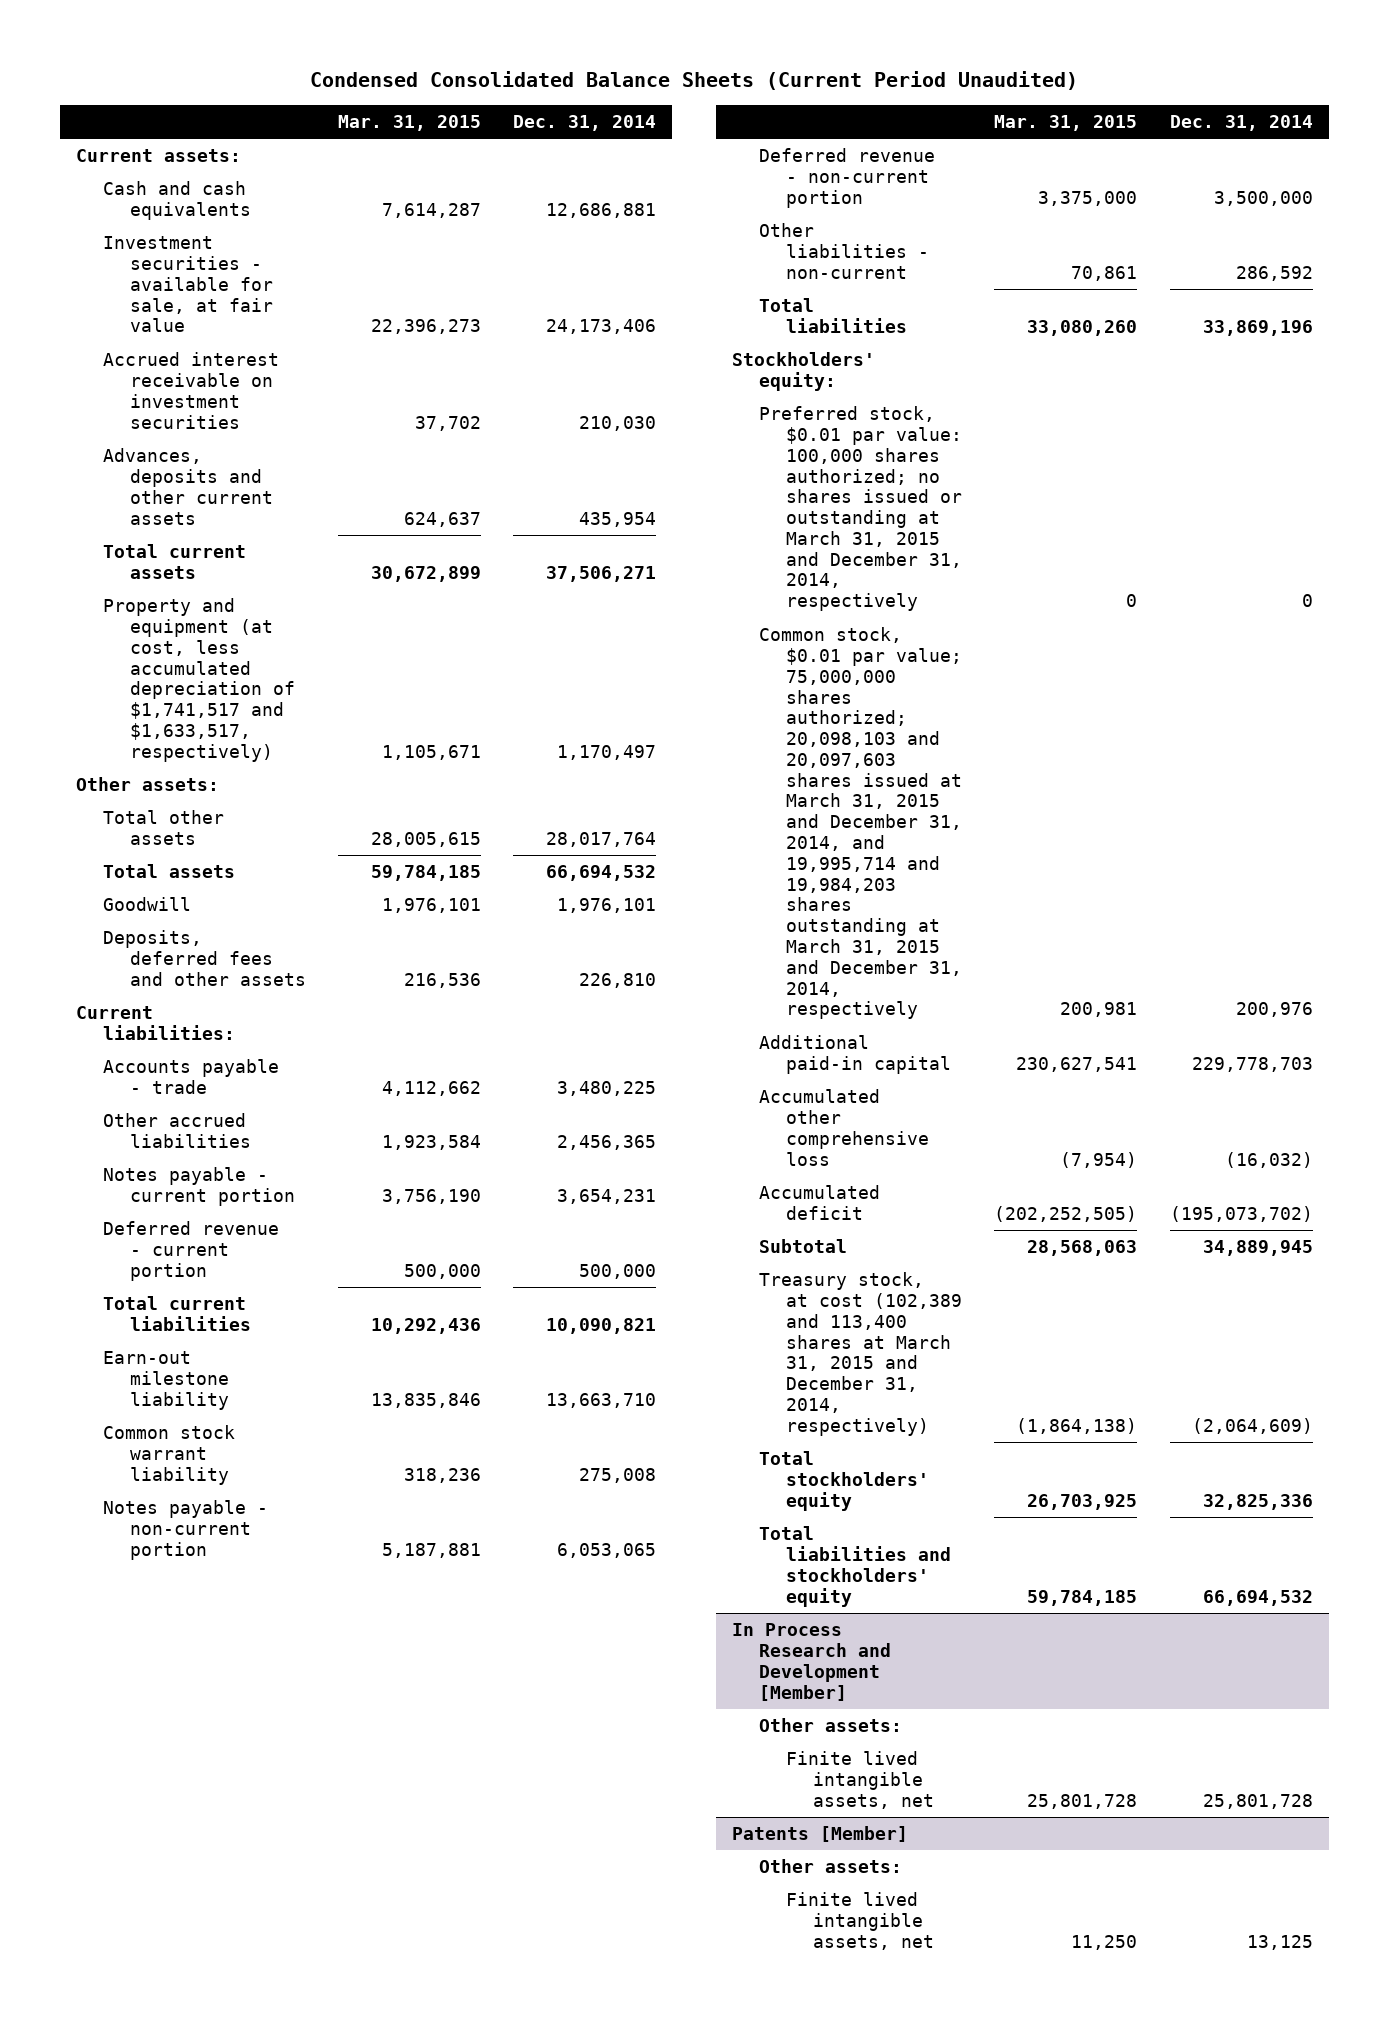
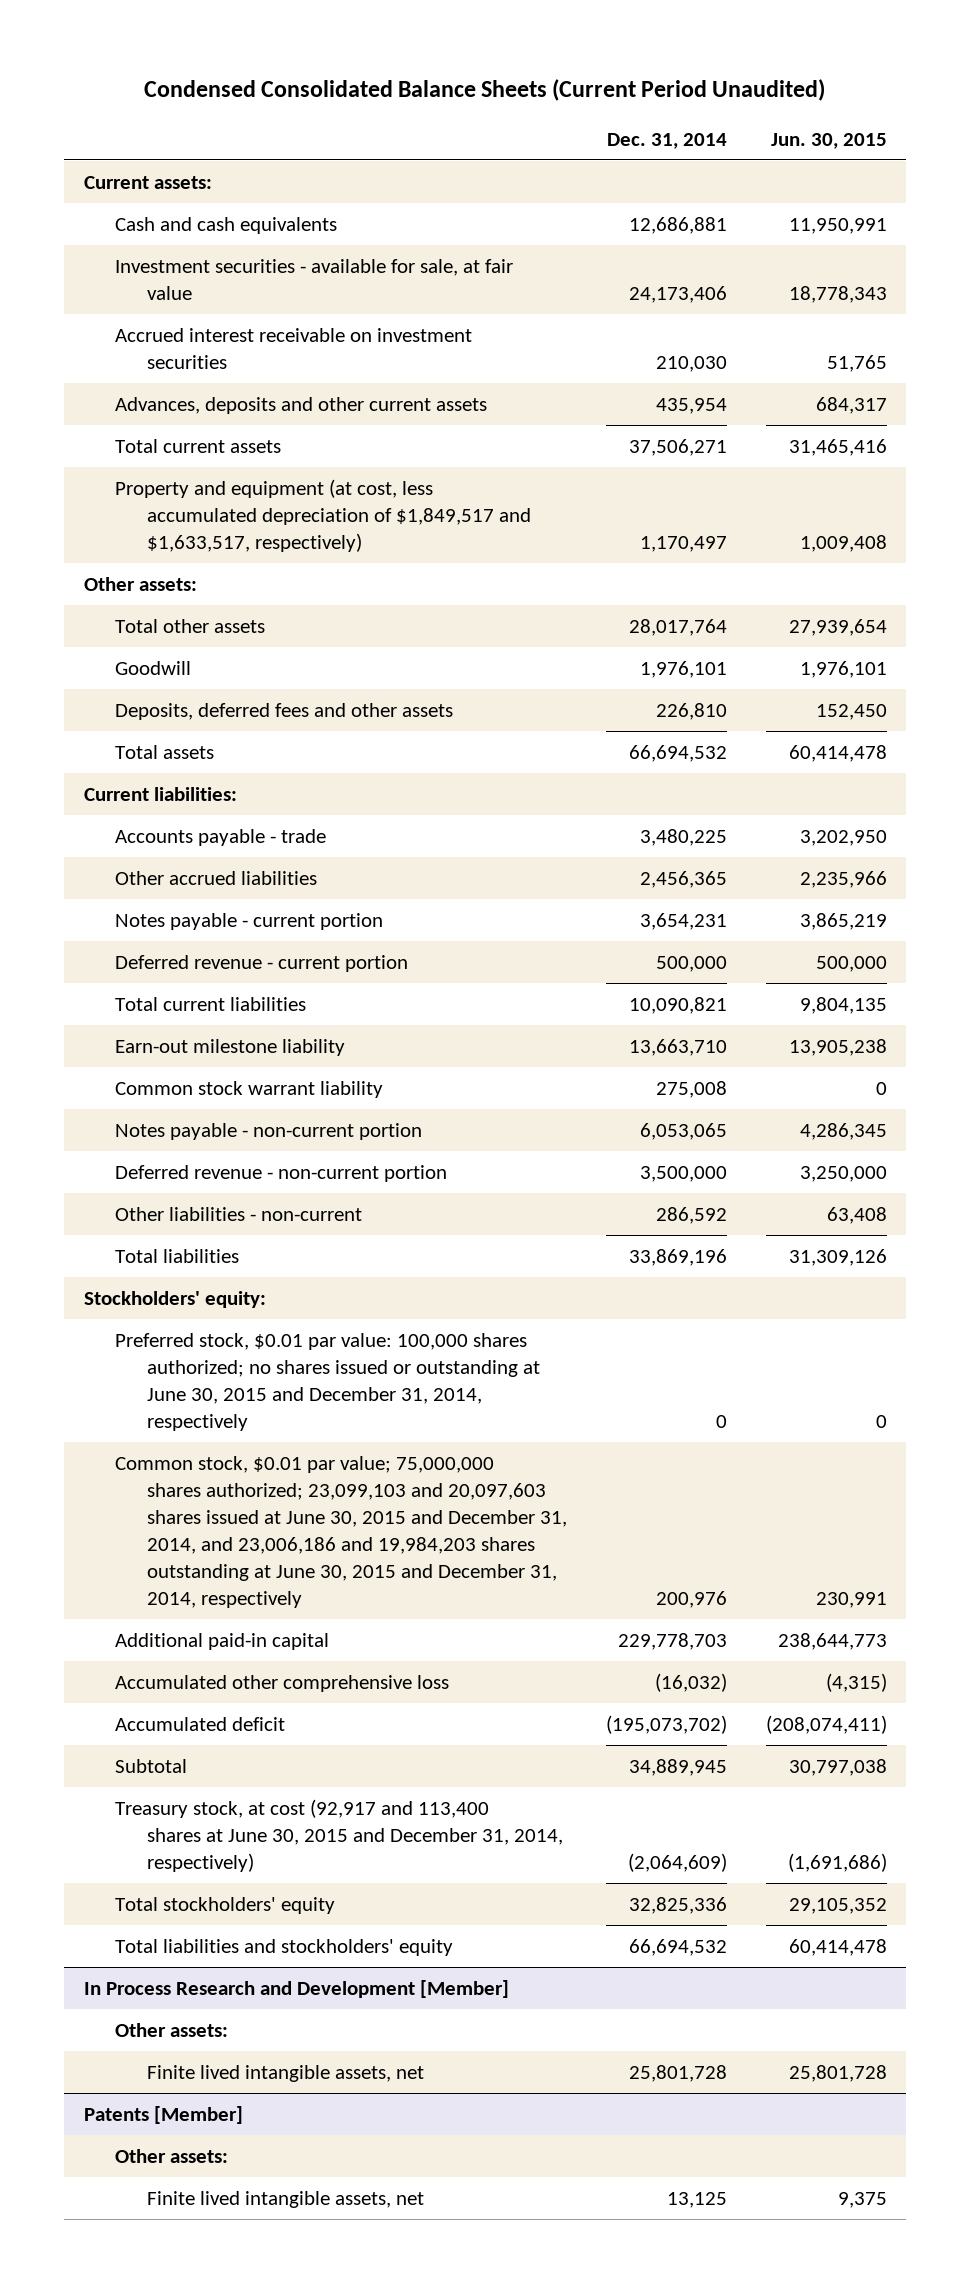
[338,114,482,131] Mar. 31, 2015 -> none
none -> [770,132,887,149] Jun. 30, 2015
[102,598,295,762] Property and equipment (at cost, less accumulated depreciation of $1,741,517 and $1,633,517, respectively) -> [115,478,531,552] Property and equipment (at cost, less accumulated depreciation of $1,849,517 and $1,633,517, respectively)
[102,864,235,879] Total assets -> [115,744,215,759] Total assets
[759,406,963,612] Preferred stock, $0.01 par value: 100,000 shares authorized; no shares issued or outstanding at March 31, 2015 and December 31, 2014, respectively -> [115,1332,540,1431] Preferred stock, $0.01 par value: 100,000 shares authorized; no shares issued or outstanding at June 30, 2015 and December 31, 2014, respectively
[759,627,963,1020] Common stock, $0.01 par value; 75,000,000 shares authorized; 20,098,103 and 20,097,603 shares issued at March 31, 2015 and December 31, 2014, and 19,995,714 and 19,984,203 shares outstanding at March 31, 2015 and December 31, 2014, respectively -> [115,1455,567,1608] Common stock, $0.01 par value; 75,000,000 shares authorized; 23,099,103 and 20,097,603 shares issued at June 30, 2015 and December 31, 2014, and 23,006,186 and 19,984,203 shares outstanding at June 30, 2015 and December 31, 2014, respectively
[759,1272,963,1436] Treasury stock, at cost (102,389 and 113,400 shares at March 31, 2015 and December 31, 2014, respectively) -> [115,1798,563,1872] Treasury stock, at cost (92,917 and 113,400 shares at June 30, 2015 and December 31, 2014, respectively)

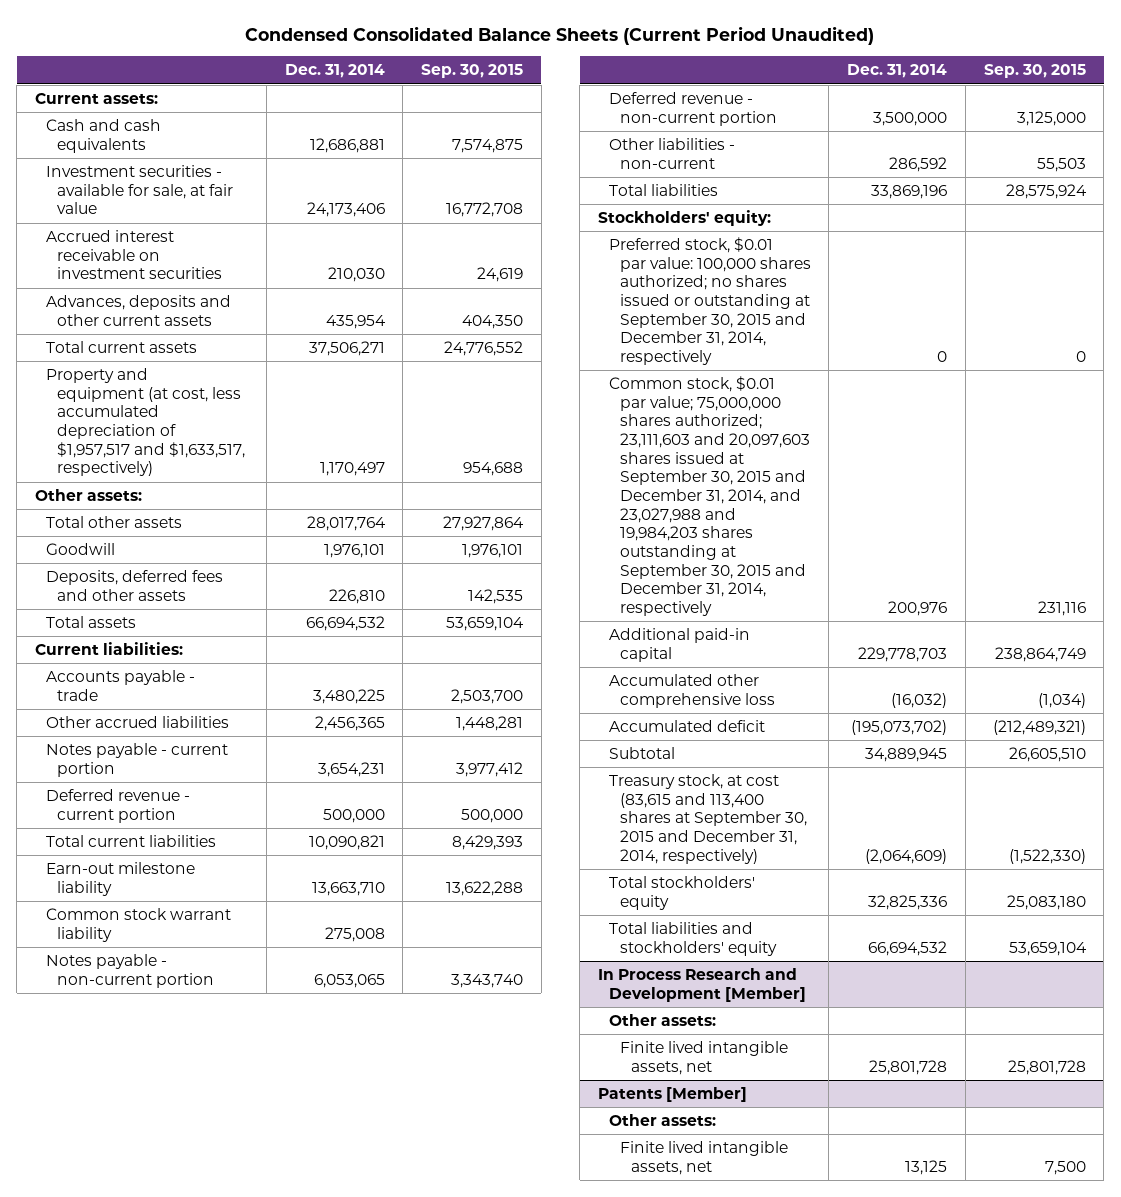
[770,132,887,149] Jun. 30, 2015 -> none
none -> [420,64,523,79] Sep. 30, 2015
[115,478,531,552] Property and equipment (at cost, less accumulated depreciation of $1,849,517 and $1,633,517, respectively) -> [46,368,246,477] Property and equipment (at cost, less accumulated depreciation of $1,957,517 and $1,633,517, respectively)
[115,1332,540,1431] Preferred stock, $0.01 par value: 100,000 shares authorized; no shares issued or outstanding at June 30, 2015 and December 31, 2014, respectively -> [608,237,811,365] Preferred stock, $0.01 par value: 100,000 shares authorized; no shares issued or outstanding at September 30, 2015 and December 31, 2014, respectively
[115,1455,567,1608] Common stock, $0.01 par value; 75,000,000 shares authorized; 23,099,103 and 20,097,603 shares issued at June 30, 2015 and December 31, 2014, and 23,006,186 and 19,984,203 shares outstanding at June 30, 2015 and December 31, 2014, respectively -> [608,376,810,616] Common stock, $0.01 par value; 75,000,000 shares authorized; 23,111,603 and 20,097,603 shares issued at September 30, 2015 and December 31, 2014, and 23,027,988 and 19,984,203 shares outstanding at September 30, 2015 and December 31, 2014, respectively
[115,1798,563,1872] Treasury stock, at cost (92,917 and 113,400 shares at June 30, 2015 and December 31, 2014, respectively) -> [608,774,807,864] Treasury stock, at cost (83,615 and 113,400 shares at September 30, 2015 and December 31, 2014, respectively)

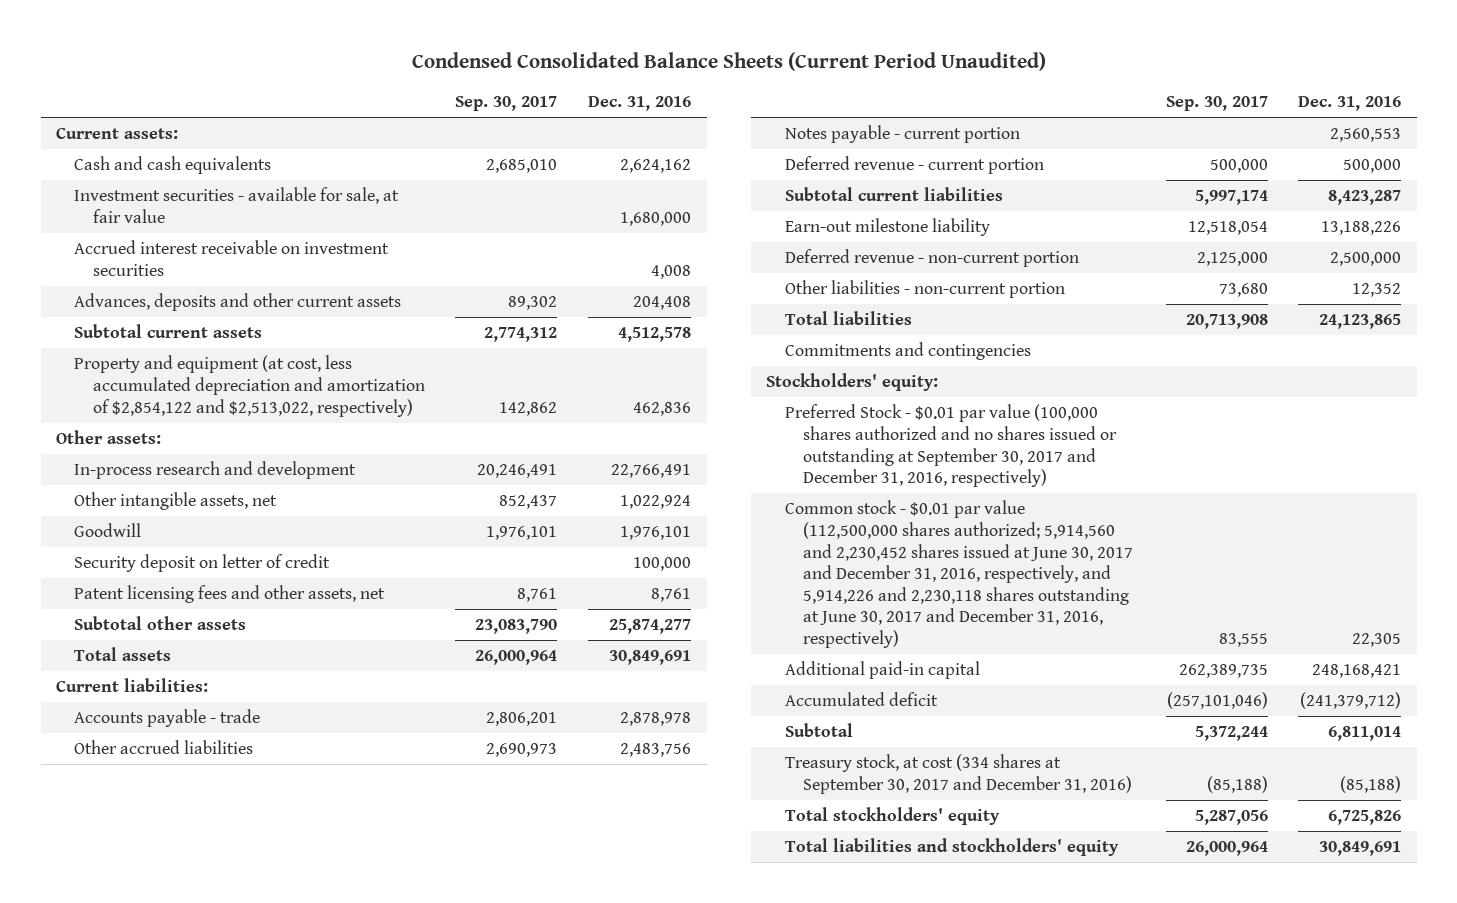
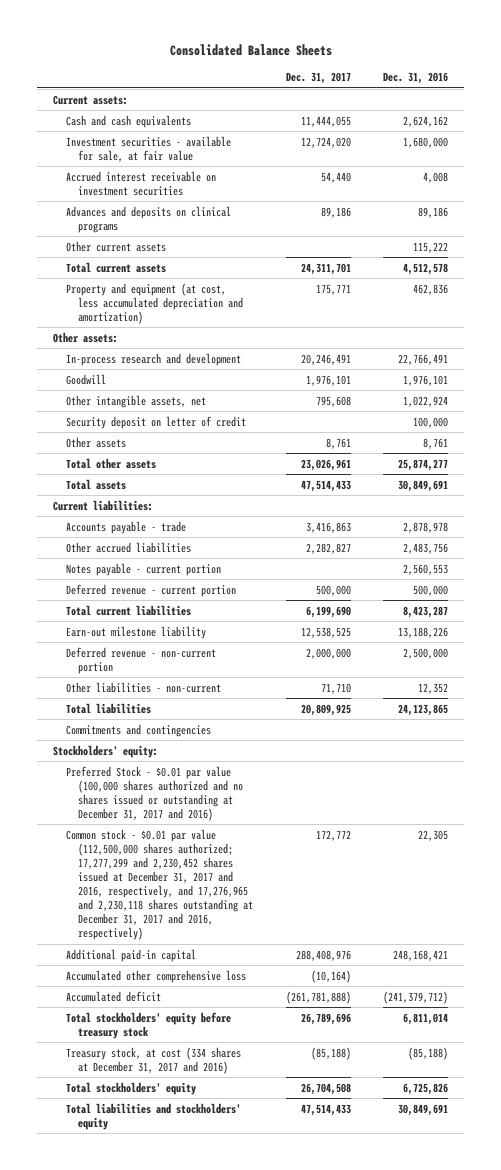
[411,52,1046,72] Condensed Consolidated Balance Sheets (Current Period Unaudited) -> [169,44,332,57] Consolidated Balance Sheets
[455,95,558,111] Sep. 30, 2017 -> none
none -> [285,72,351,85] Dec. 31, 2017
[74,293,402,312] Advances, deposits and other current assets -> [65,205,231,233] Advances and deposits on clinical programs
[633,296,692,311] 204,408 -> [418,206,449,218] 89,186
none -> [65,240,166,252] Other current assets
[74,324,263,339] Subtotal current assets -> [65,261,166,273] Total current assets
[74,355,425,417] Property and equipment (at cost, less accumulated depreciation and amortization of $2,854,122 and $2,513,022, respectively) -> [65,282,244,324] Property and equipment (at cost, less accumulated depreciation and amortization)
[74,492,278,511] Other intangible assets, net -> [65,394,206,408] Other intangible assets, net
[74,585,386,604] Patent licensing fees and other assets, net -> [65,436,126,448] Other assets
[74,616,247,631] Subtotal other assets -> [65,457,156,469] Total other assets
[784,187,1003,202] Subtotal current liabilities -> [65,604,191,616] Total current liabilities
[784,280,1065,299] Other liabilities - non-current portion -> [65,681,221,693] Other liabilities - non-current
[784,404,1117,488] Preferred Stock - $0.01 par value (100,000 shares authorized and no shares issued or outstanding at September 30, 2017 and December 31, 2016, respectively) -> [65,765,244,821] Preferred Stock - $0.01 par value (100,000 shares authorized and no shares issued or outstanding at December 31, 2017 and 2016)
[784,500,1133,649] Common stock - $0.01 par value (112,500,000 shares authorized; 5,914,560 and 2,230,452 shares issued at June 30, 2017 and December 31, 2016, respectively, and 5,914,226 and 2,230,118 shares outstanding at June 30, 2017 and December 31, 2016, respectively) -> [65,828,254,941] Common stock - $0.01 par value (112,500,000 shares authorized; 17,277,299 and 2,230,452 shares issued at December 31, 2017 and 2016, respectively, and 17,276,965 and 2,230,118 shares outstanding at December 31, 2017 and 2016, respectively)
none -> [65,969,246,983] Accumulated other comprehensive loss
[784,723,853,738] Subtotal -> [65,1011,231,1039] Total stockholders' equity before treasury stock
[784,754,1132,794] Treasury stock, at cost (334 shares at September 30, 2017 and December 31, 2016) -> [65,1046,241,1074] Treasury stock, at cost (334 shares at December 31, 2017 and 2016)

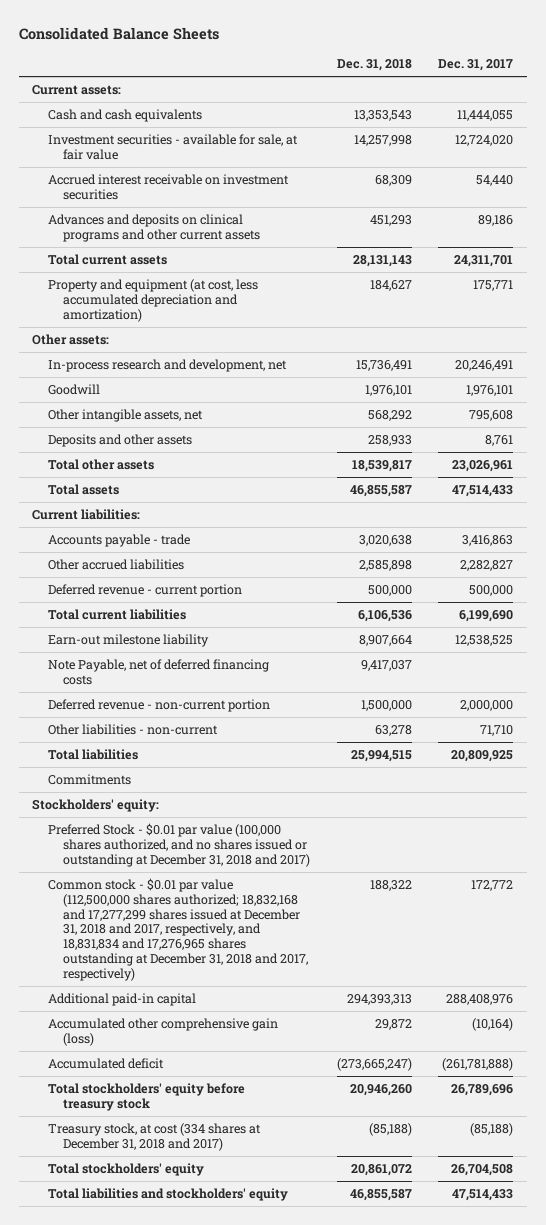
[383,72,449,85] Dec. 31, 2016 -> none
none -> [336,59,412,72] Dec. 31, 2018
[65,240,166,252] Other current assets -> none
[65,205,231,233] Advances and deposits on clinical programs -> [47,213,260,242] Advances and deposits on clinical programs and other current assets
[65,352,241,366] In-process research and development -> [47,358,287,372] In-process research and development, net
[65,415,246,429] Security deposit on letter of credit -> none
[65,436,126,448] Other assets -> [47,433,192,447] Deposits and other assets
[65,562,221,576] Notes payable - current portion -> none
none -> [47,658,269,685] Note Payable, net of deferred financing costs
[65,723,211,737] Commitments and contingencies -> [47,773,131,785] Commitments
[65,765,244,821] Preferred Stock - $0.01 par value (100,000 shares authorized and no shares issued or outstanding at December 31, 2017 and 2016) -> [47,822,310,867] Preferred Stock - $0.01 par value (100,000 shares authorized, and no shares issued or outstanding at December 31, 2018 and 2017)
[65,828,254,941] Common stock - $0.01 par value (112,500,000 shares authorized; 17,277,299 and 2,230,452 shares issued at December 31, 2017 and 2016, respectively, and 17,276,965 and 2,230,118 shares outstanding at December 31, 2017 and 2016, respectively) -> [47,877,308,981] Common stock - $0.01 par value (112,500,000 shares authorized; 18,832,168 and 17,277,299 shares issued at December 31, 2018 and 2017, respectively, and 18,831,834 and 17,276,965 shares outstanding at December 31, 2018 and 2017, respectively)
[65,969,246,983] Accumulated other comprehensive loss -> [47,1017,278,1046] Accumulated other comprehensive gain (loss)
[65,1046,241,1074] Treasury stock, at cost (334 shares at December 31, 2017 and 2016) -> [47,1122,261,1151] Treasury stock, at cost (334 shares at December 31, 2018 and 2017)

